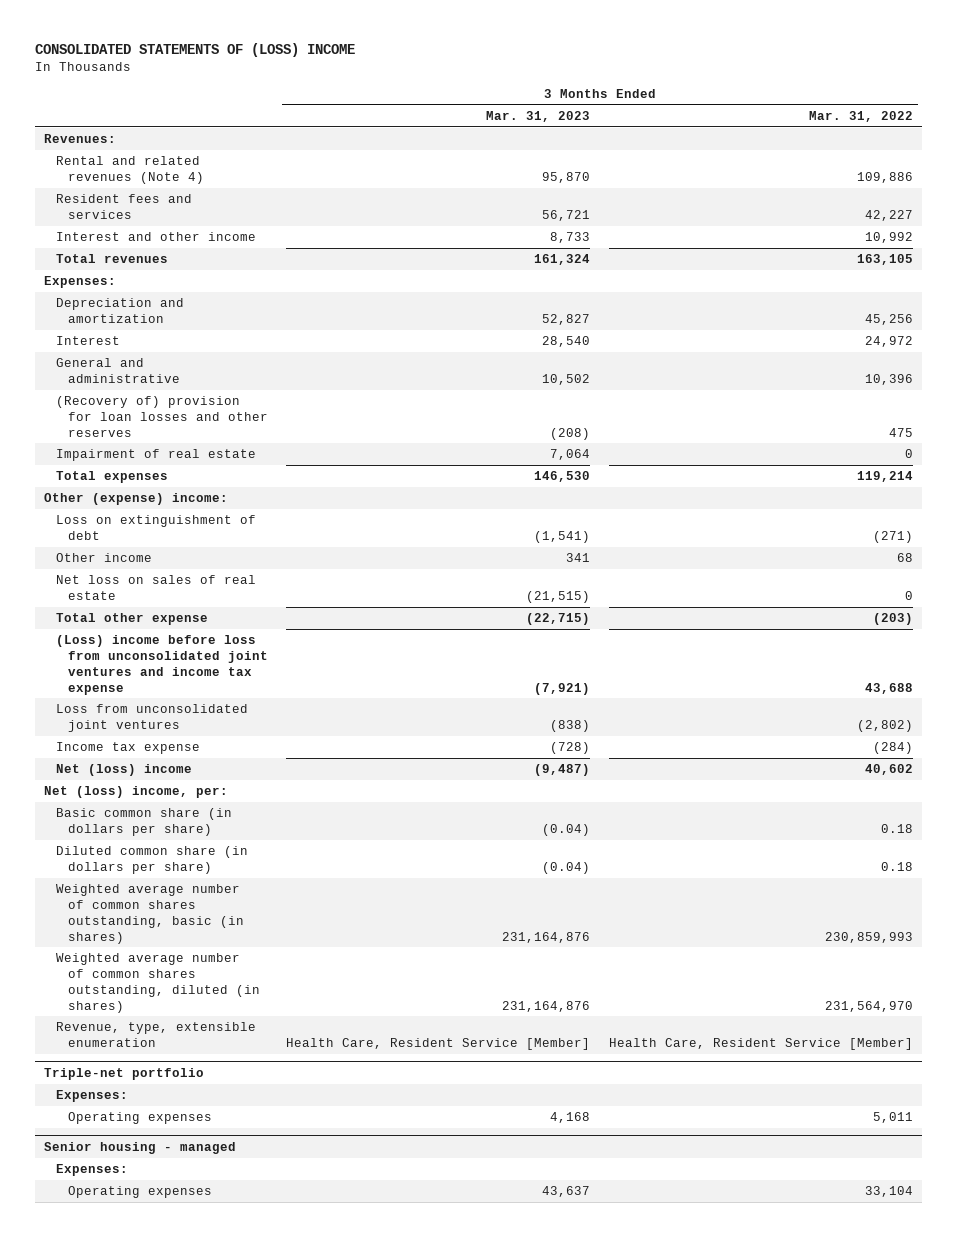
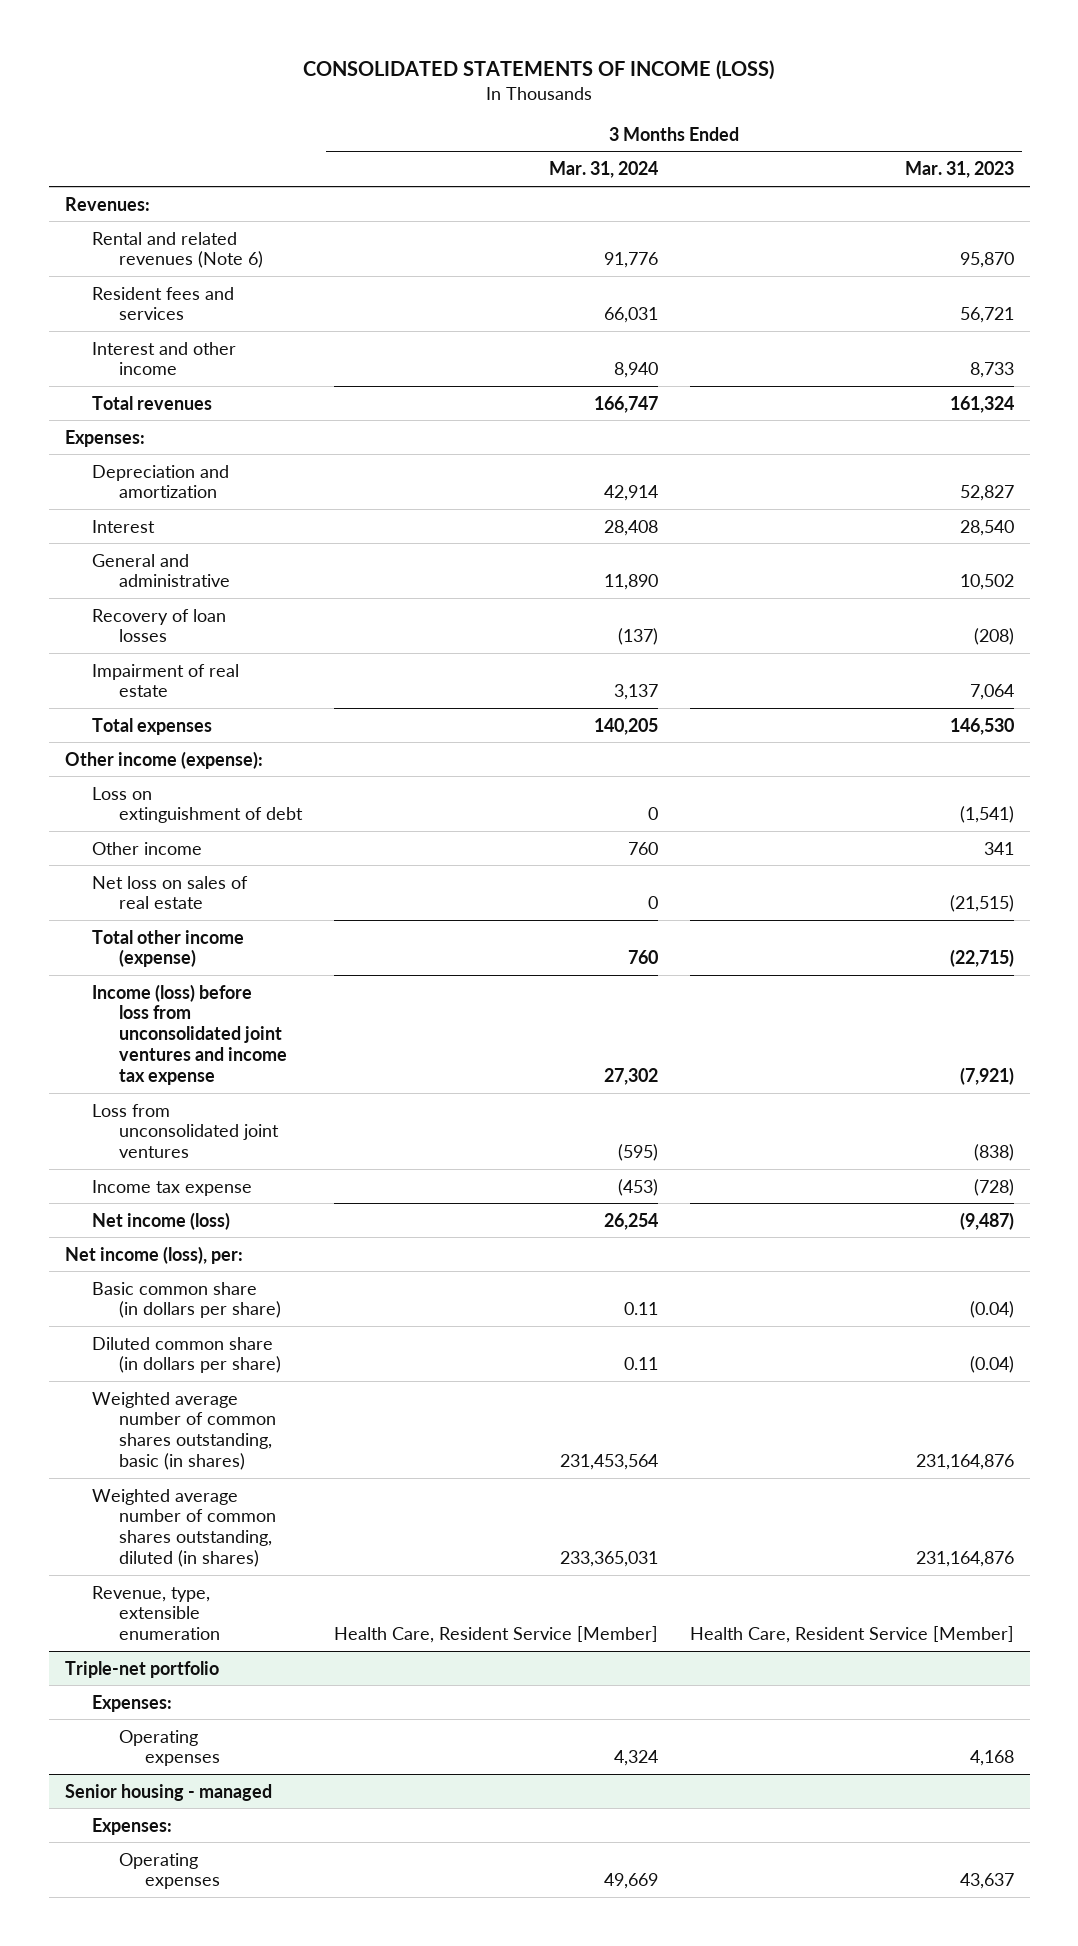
[34,43,355,58] CONSOLIDATED STATEMENTS OF (LOSS) INCOME -> [303,60,775,81] CONSOLIDATED STATEMENTS OF INCOME (LOSS)
[808,110,913,122] Mar. 31, 2022 -> none
none -> [548,161,658,179] Mar. 31, 2024
[56,155,204,184] Rental and related revenues (Note 4) -> [91,231,263,269] Rental and related revenues (Note 6)
[56,395,268,437] (Recovery of) provision for loan losses and other reserves -> [91,608,226,643] Recovery of loan losses
[44,492,229,505] Other (expense) income: -> [64,750,263,769] Other income (expense):
[56,612,209,625] Total other expense -> [91,929,244,968] Total other income (expense)
[56,634,268,695] (Loss) income before loss from unconsolidated joint ventures and income tax expense -> [91,983,287,1085] Income (loss) before loss from unconsolidated joint ventures and income tax expense
[56,763,193,776] Net (loss) income -> [91,1211,230,1230] Net income (loss)
[44,785,229,798] Net (loss) income, per: -> [64,1245,243,1264] Net income (loss), per:

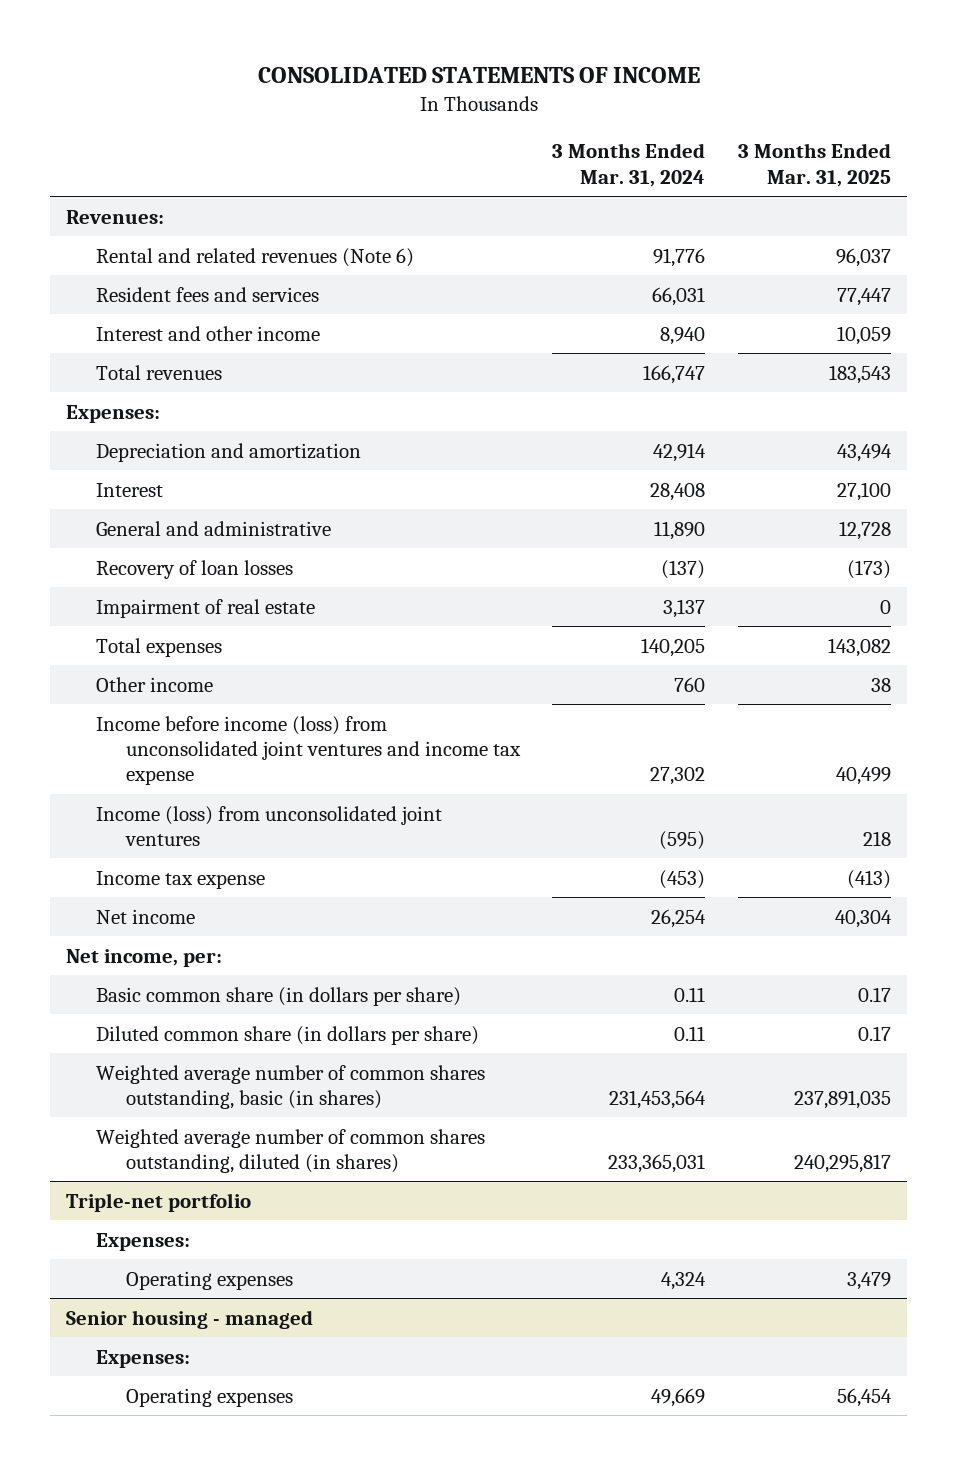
[303,60,775,81] CONSOLIDATED STATEMENTS OF INCOME (LOSS) -> [257,66,700,83] CONSOLIDATED STATEMENTS OF INCOME
[904,161,1014,179] Mar. 31, 2023 -> none
none -> [737,143,891,187] 3 Months Ended Mar. 31, 2025
[64,750,263,769] Other income (expense): -> none
[91,786,303,824] Loss on extinguishment of debt -> none
[91,875,248,910] Net loss on sales of real estate -> none
[91,929,244,968] Total other income (expense) -> none
[91,983,287,1085] Income (loss) before loss from unconsolidated joint ventures and income tax expense -> [96,715,521,786] Income before income (loss) from unconsolidated joint ventures and income tax expense
[91,1103,279,1159] Loss from unconsolidated joint ventures -> [96,805,443,846] Income (loss) from unconsolidated joint ventures
[91,1211,230,1230] Net income (loss) -> [96,908,196,924] Net income
[64,1245,243,1264] Net income (loss), per: -> [66,948,223,967] Net income, per:
[91,1585,220,1641] Revenue, type, extensible enumeration -> none

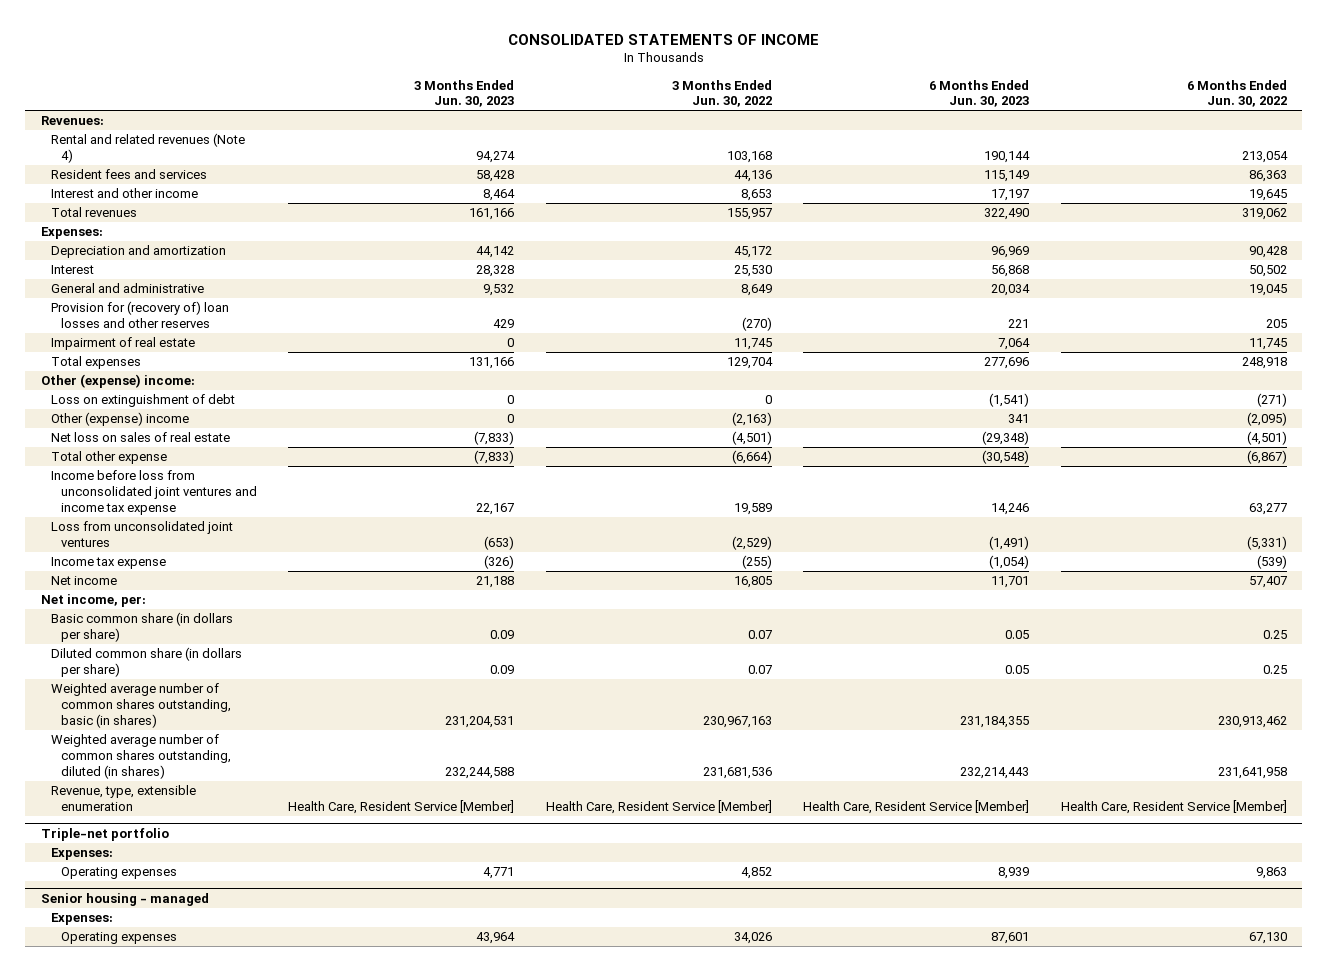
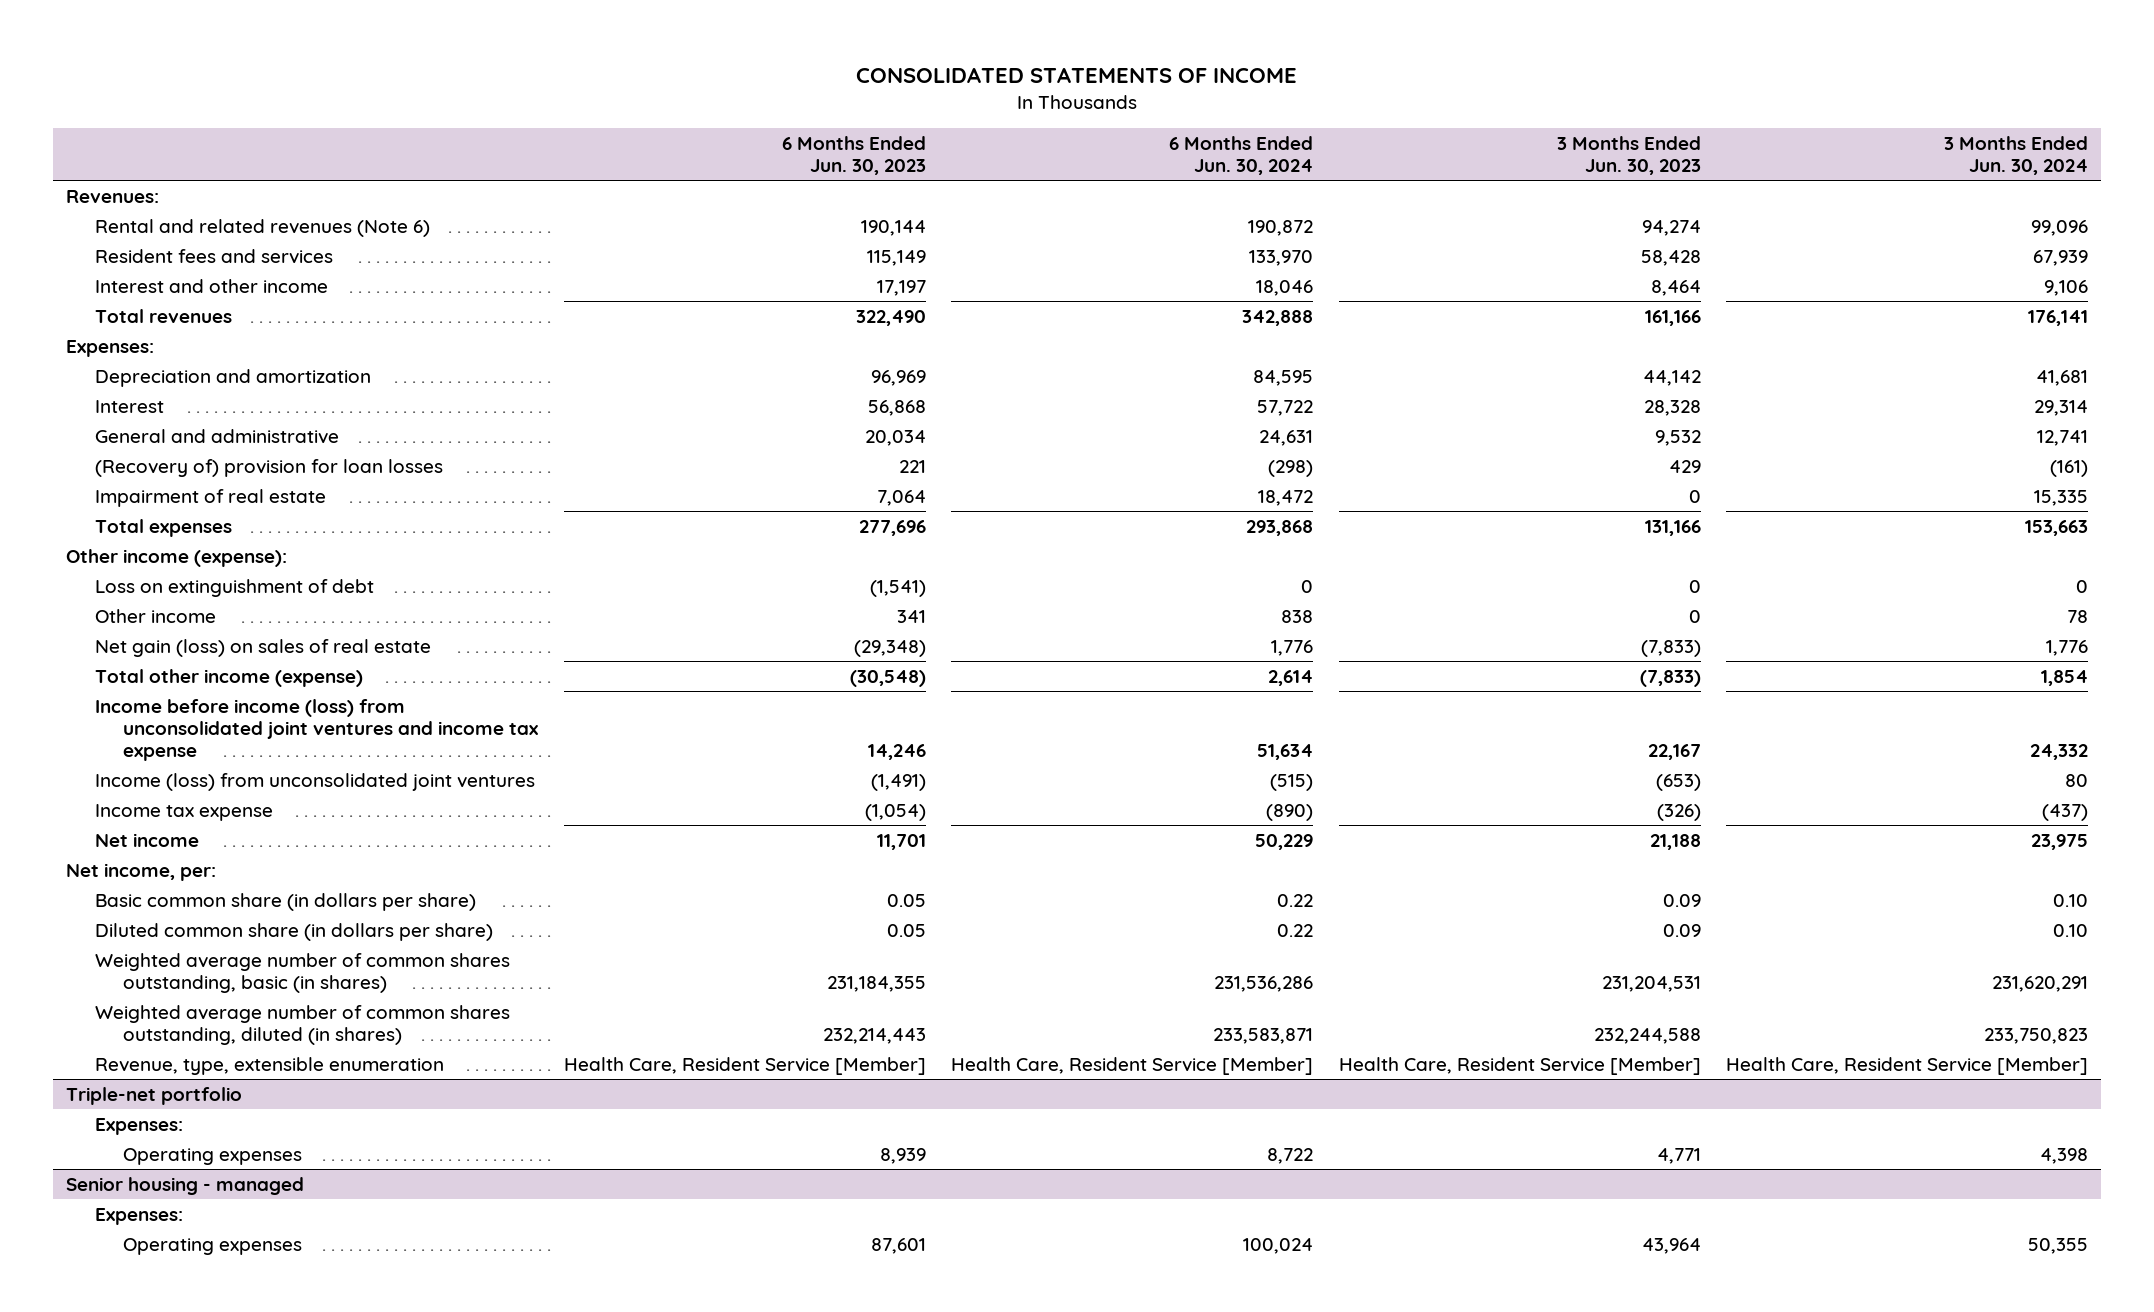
[671,79,772,108] 3 Months Ended Jun. 30, 2022 -> none
[1186,79,1287,108] 6 Months Ended Jun. 30, 2022 -> none
none -> [1169,135,1314,175] 6 Months Ended Jun. 30, 2024
none -> [1944,135,2089,175] 3 Months Ended Jun. 30, 2024
[50,133,245,164] Rental and related revenues (Note 4) -> [94,218,430,237] Rental and related revenues (Note 6)
[50,301,229,329] Provision for (recovery of) loan losses and other reserves -> [94,458,443,477] (Recovery of) provision for loan losses
[40,374,195,389] Other (expense) income: -> [65,548,287,567] Other income (expense):
[50,412,189,427] Other (expense) income -> [94,608,216,623] Other income
[50,432,230,443] Net loss on sales of real estate -> [94,638,431,657] Net gain (loss) on sales of real estate
[50,451,167,465] Total other expense -> [94,668,363,687] Total other income (expense)
[50,470,257,515] Income before loss from unconsolidated joint ventures and income tax expense -> [94,698,539,762] Income before income (loss) from unconsolidated joint ventures and income tax expense
[50,521,233,548] Loss from unconsolidated joint ventures -> [94,772,535,791] Income (loss) from unconsolidated joint ventures

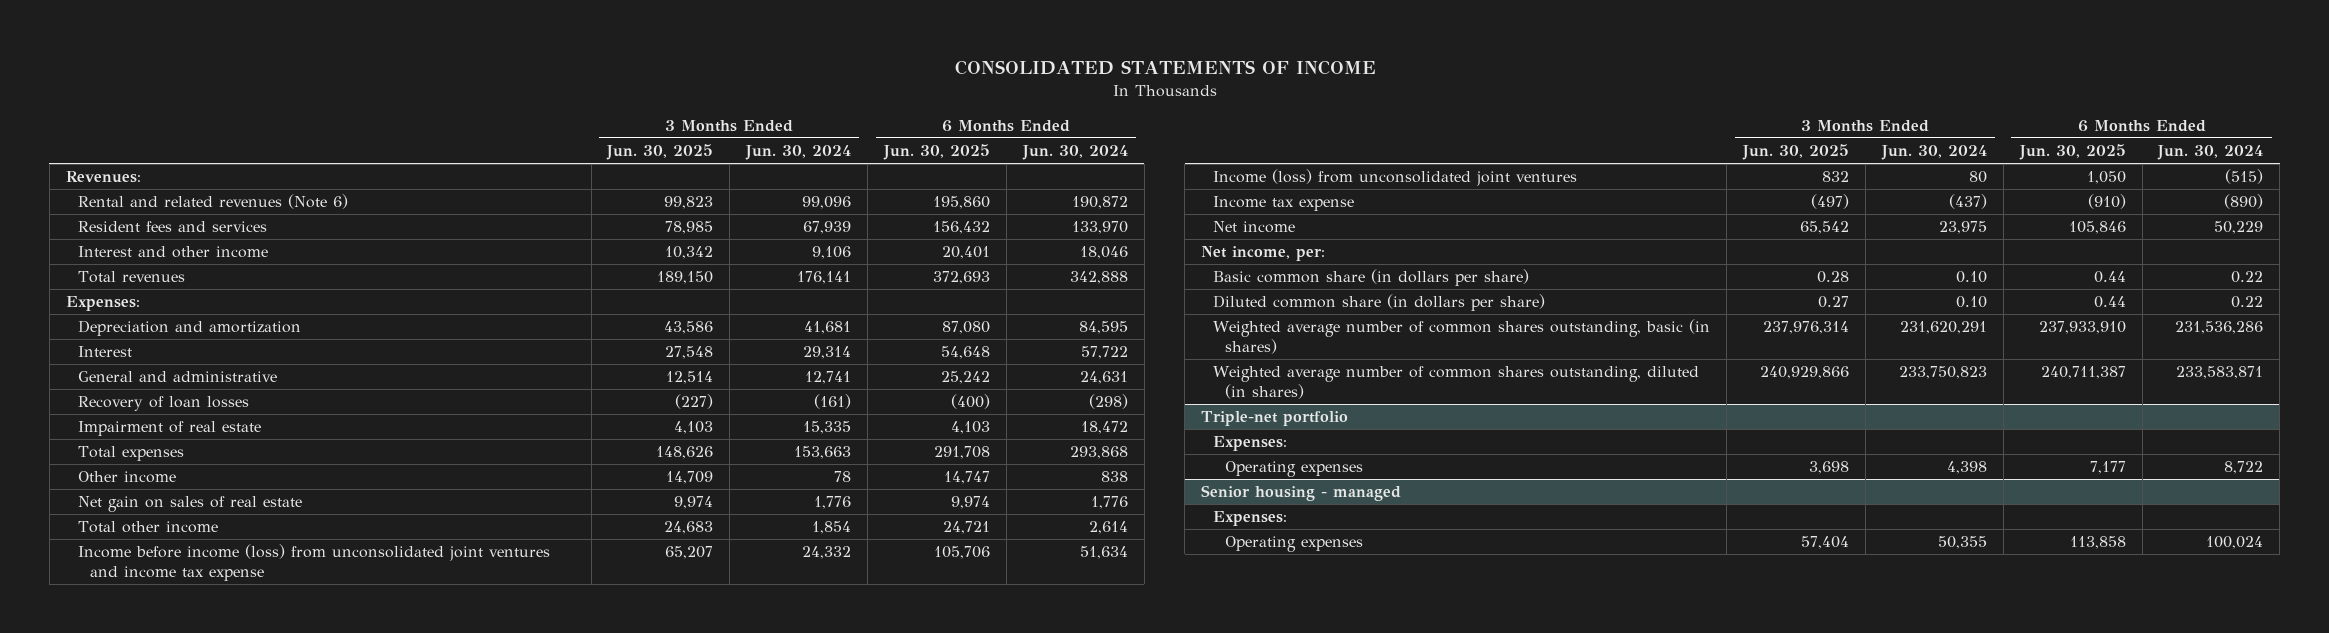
[781,135,926,175] 6 Months Ended Jun. 30, 2023 -> none
[1556,135,1701,175] 3 Months Ended Jun. 30, 2023 -> none
none -> [606,144,714,161] Jun. 30, 2025
none -> [883,144,991,161] Jun. 30, 2025
[94,458,443,477] (Recovery of) provision for loan losses -> [77,396,249,412] Recovery of loan losses
[65,548,287,567] Other income (expense): -> none
[94,578,374,597] Loss on extinguishment of debt -> none
[94,638,431,657] Net gain (loss) on sales of real estate -> [77,496,302,513] Net gain on sales of real estate
[94,668,363,687] Total other income (expense) -> [77,521,218,534] Total other income
[94,1056,444,1075] Revenue, type, extensible enumeration -> none

